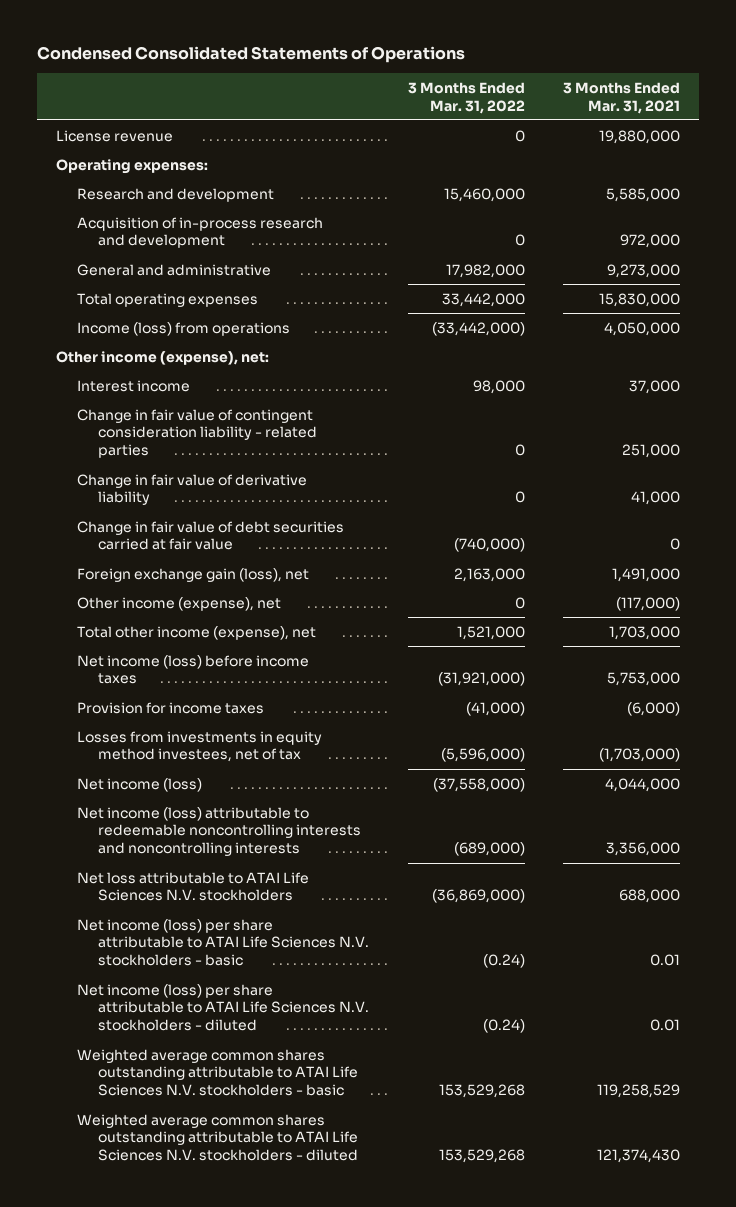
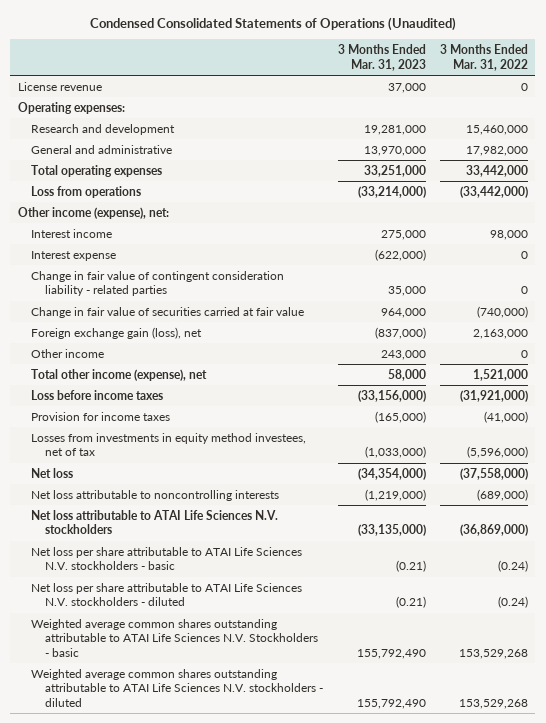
[37,45,466,63] Condensed Consolidated Statements of Operations -> [89,17,456,32] Condensed Consolidated Statements of Operations (Unaudited)
[563,81,681,114] 3 Months Ended Mar. 31, 2021 -> none
none -> [337,44,426,71] 3 Months Ended Mar. 31, 2023
[77,216,324,249] Acquisition of in-process research and development -> none
[77,321,291,336] Income (loss) from operations -> [31,185,142,198] Loss from operations
none -> [31,250,117,261] Interest expense
[77,473,308,506] Change in fair value of derivative liability -> none
[77,520,345,551] Change in fair value of debt securities carried at fair value -> [31,306,305,318] Change in fair value of securities carried at fair value
[77,596,282,611] Other income (expense), net -> [31,348,105,358] Other income
[77,654,310,685] Net income (loss) before income taxes -> [31,389,164,400] Loss before income taxes
[77,777,203,792] Net income (loss) -> [31,467,74,478] Net loss
[77,806,362,857] Net income (loss) attributable to redeemable noncontrolling interests and noncontrolling interests -> [31,489,280,501] Net loss attributable to noncontrolling interests
[77,918,370,967] Net income (loss) per share attributable to ATAI Life Sciences N.V. stockholders - basic -> [31,546,303,571] Net loss per share attributable to ATAI Life Sciences N.V. stockholders - basic
[77,983,370,1032] Net income (loss) per share attributable to ATAI Life Sciences N.V. stockholders - diluted -> [31,582,303,607] Net loss per share attributable to ATAI Life Sciences N.V. stockholders - diluted
[77,1048,359,1097] Weighted average common shares outstanding attributable to ATAI Life Sciences N.V. stockholders - basic -> [31,618,319,657] Weighted average common shares outstanding attributable to ATAI Life Sciences N.V. Stockholders - basic

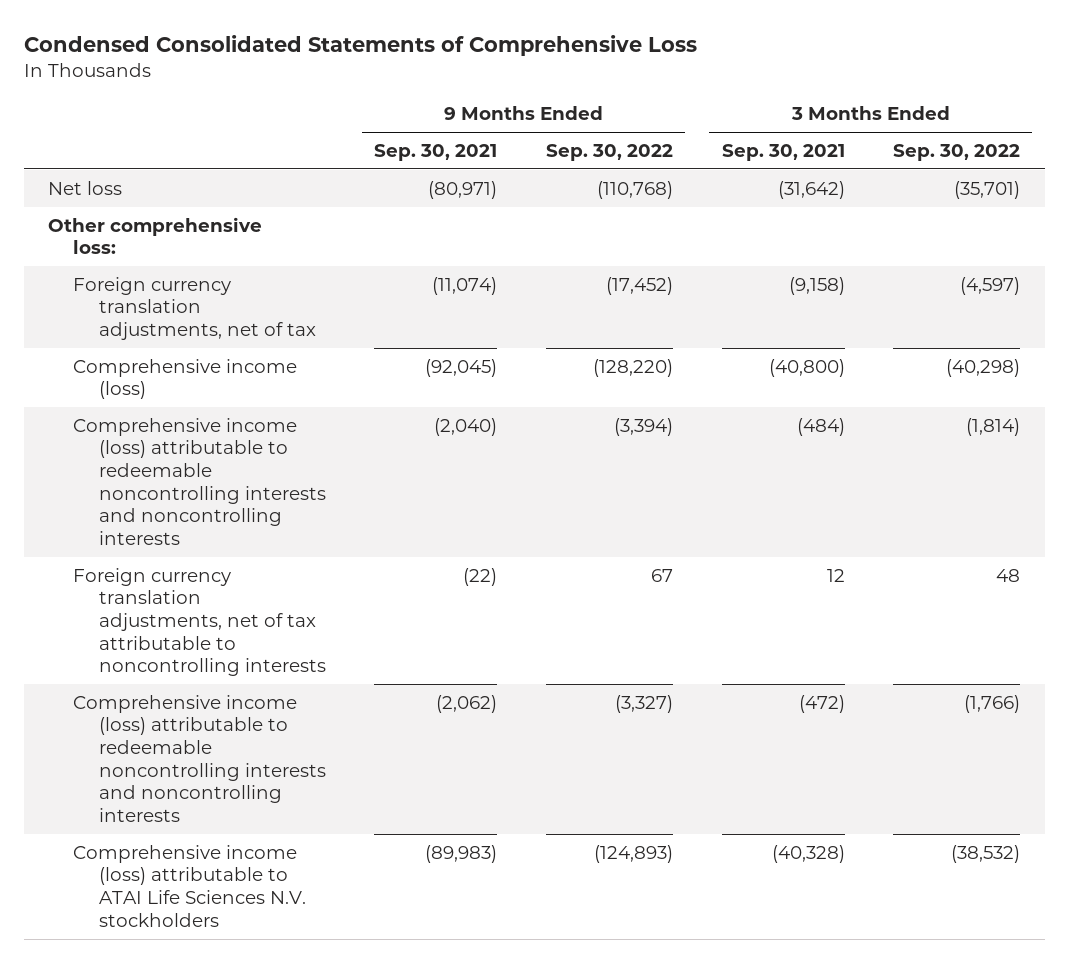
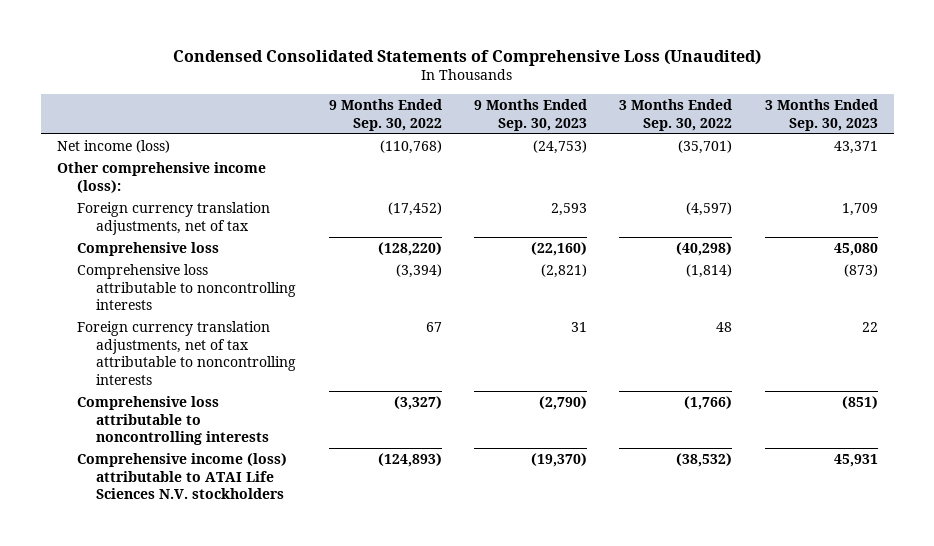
[23,35,697,57] Condensed Consolidated Statements of Comprehensive Loss -> [173,48,762,66] Condensed Consolidated Statements of Comprehensive Loss (Unaudited)
[374,143,498,161] Sep. 30, 2021 -> none
[721,143,845,161] Sep. 30, 2021 -> none
none -> [474,99,588,131] 9 Months Ended Sep. 30, 2023
none -> [764,99,878,131] 3 Months Ended Sep. 30, 2023
[48,180,123,195] Net loss -> [56,139,170,153] Net income (loss)
[48,216,263,255] Other comprehensive loss: -> [56,161,266,193] Other comprehensive income (loss):
[73,358,298,400] Comprehensive income (loss) -> [76,241,219,256] Comprehensive loss
[73,417,326,545] Comprehensive income (loss) attributable to redeemable noncontrolling interests and noncontrolling interests -> [76,263,297,311] Comprehensive loss attributable to noncontrolling interests
[73,694,326,822] Comprehensive income (loss) attributable to redeemable noncontrolling interests and noncontrolling interests -> [76,395,270,446] Comprehensive loss attributable to noncontrolling interests

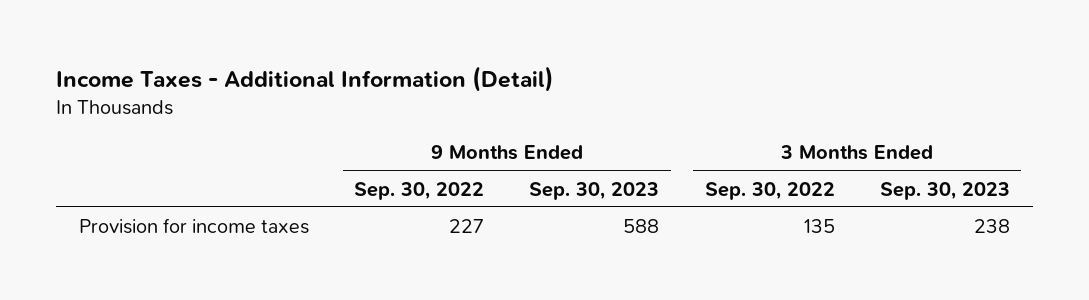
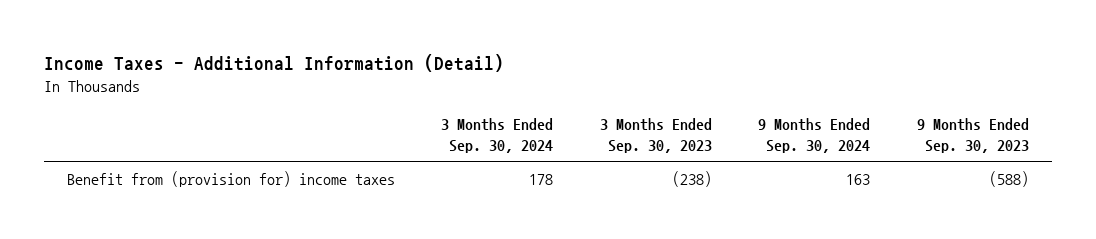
[354,181,485,200] Sep. 30, 2022 -> none
[704,181,835,200] Sep. 30, 2022 -> none
none -> [441,117,554,153] 3 Months Ended Sep. 30, 2024
none -> [758,117,871,153] 9 Months Ended Sep. 30, 2024
[78,218,309,235] Provision for income taxes -> [67,170,396,187] Benefit from (provision for) income taxes
[623,219,660,234] 588 -> [988,170,1029,187] (588)
[973,219,1010,234] 238 -> [671,170,712,187] (238)

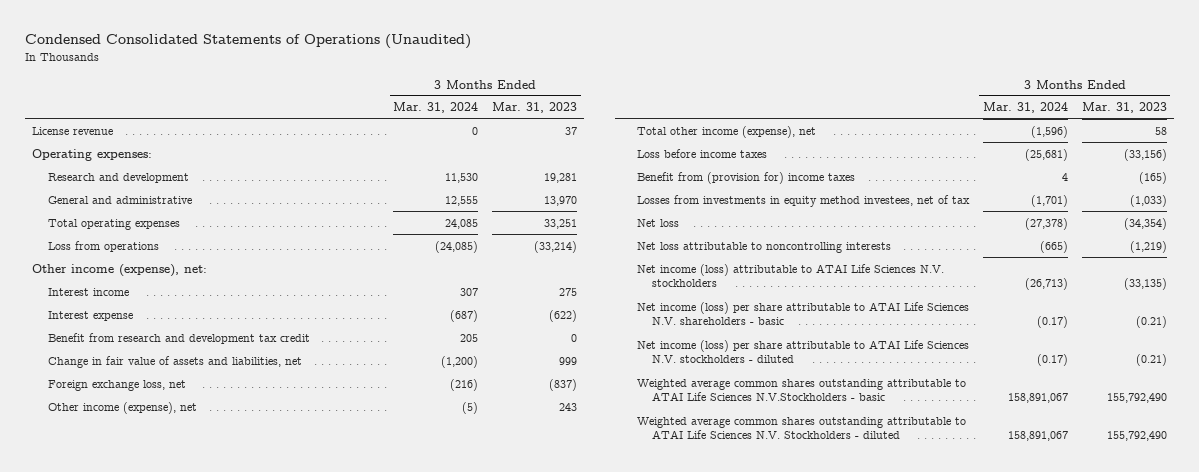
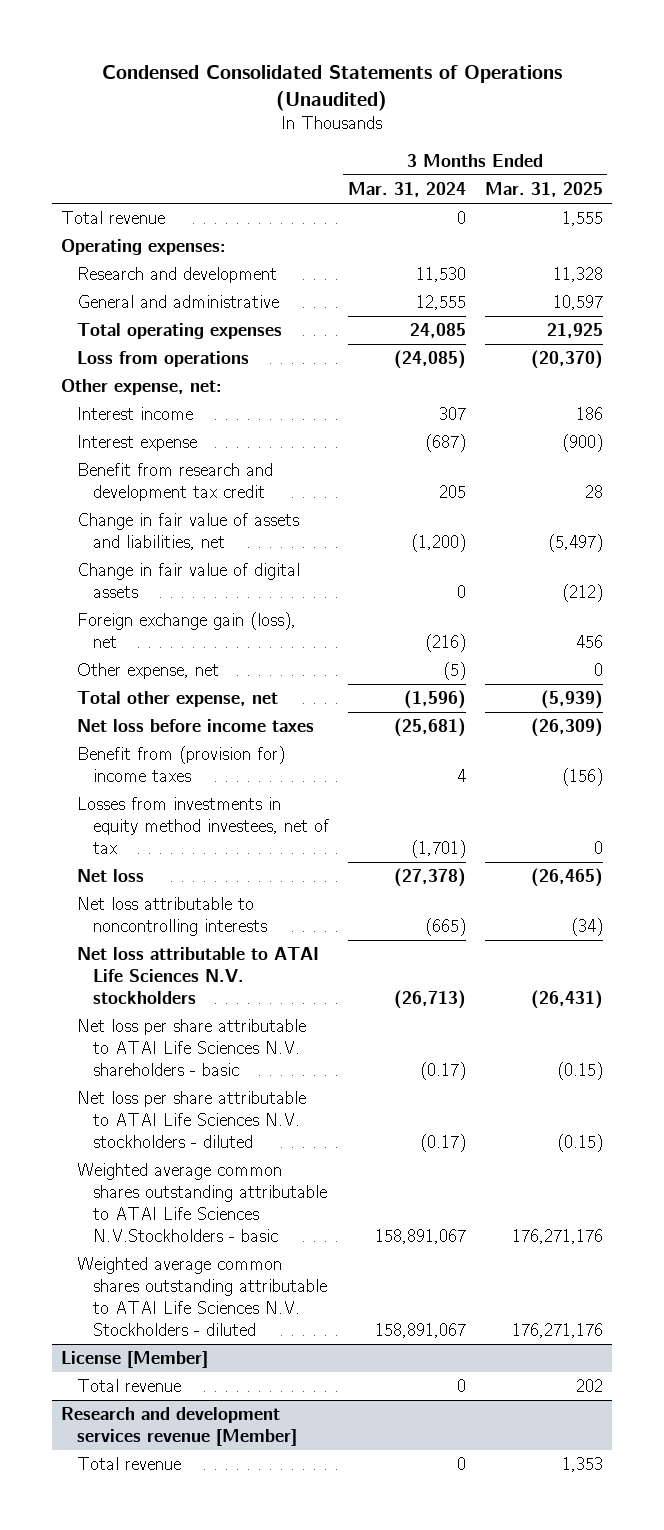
[492,102,578,114] Mar. 31, 2023 -> none
none -> [484,182,603,198] Mar. 31, 2025
[32,126,114,135] License revenue -> [61,211,166,225] Total revenue
[32,263,208,277] Other income (expense), net: -> [61,379,223,396] Other expense, net:
none -> [77,563,301,599] Change in fair value of digital assets
[47,379,186,391] Foreign exchange loss, net -> [77,612,297,649] Foreign exchange gain (loss), net
[47,401,197,414] Other income (expense), net -> [77,663,220,680] Other expense, net
[637,125,817,138] Total other income (expense), net -> [77,691,279,708] Total other expense, net
[637,148,768,158] Loss before income taxes -> [77,719,315,733] Net loss before income taxes
[637,263,945,288] Net income (loss) attributable to ATAI Life Sciences N.V. stockholders -> [77,947,320,1005] Net loss attributable to ATAI Life Sciences N.V. stockholders
[637,301,970,326] Net income (loss) per share attributable to ATAI Life Sciences N.V. shareholders - basic -> [77,1019,307,1077] Net loss per share attributable to ATAI Life Sciences N.V. shareholders - basic
[637,339,970,364] Net income (loss) per share attributable to ATAI Life Sciences N.V. stockholders - diluted -> [77,1091,307,1149] Net loss per share attributable to ATAI Life Sciences N.V. stockholders - diluted
none -> [61,1351,209,1369] License [Member]
none -> [77,1379,182,1393] Total revenue
none -> [61,1407,298,1447] Research and development services revenue [Member]
none -> [77,1457,182,1471] Total revenue

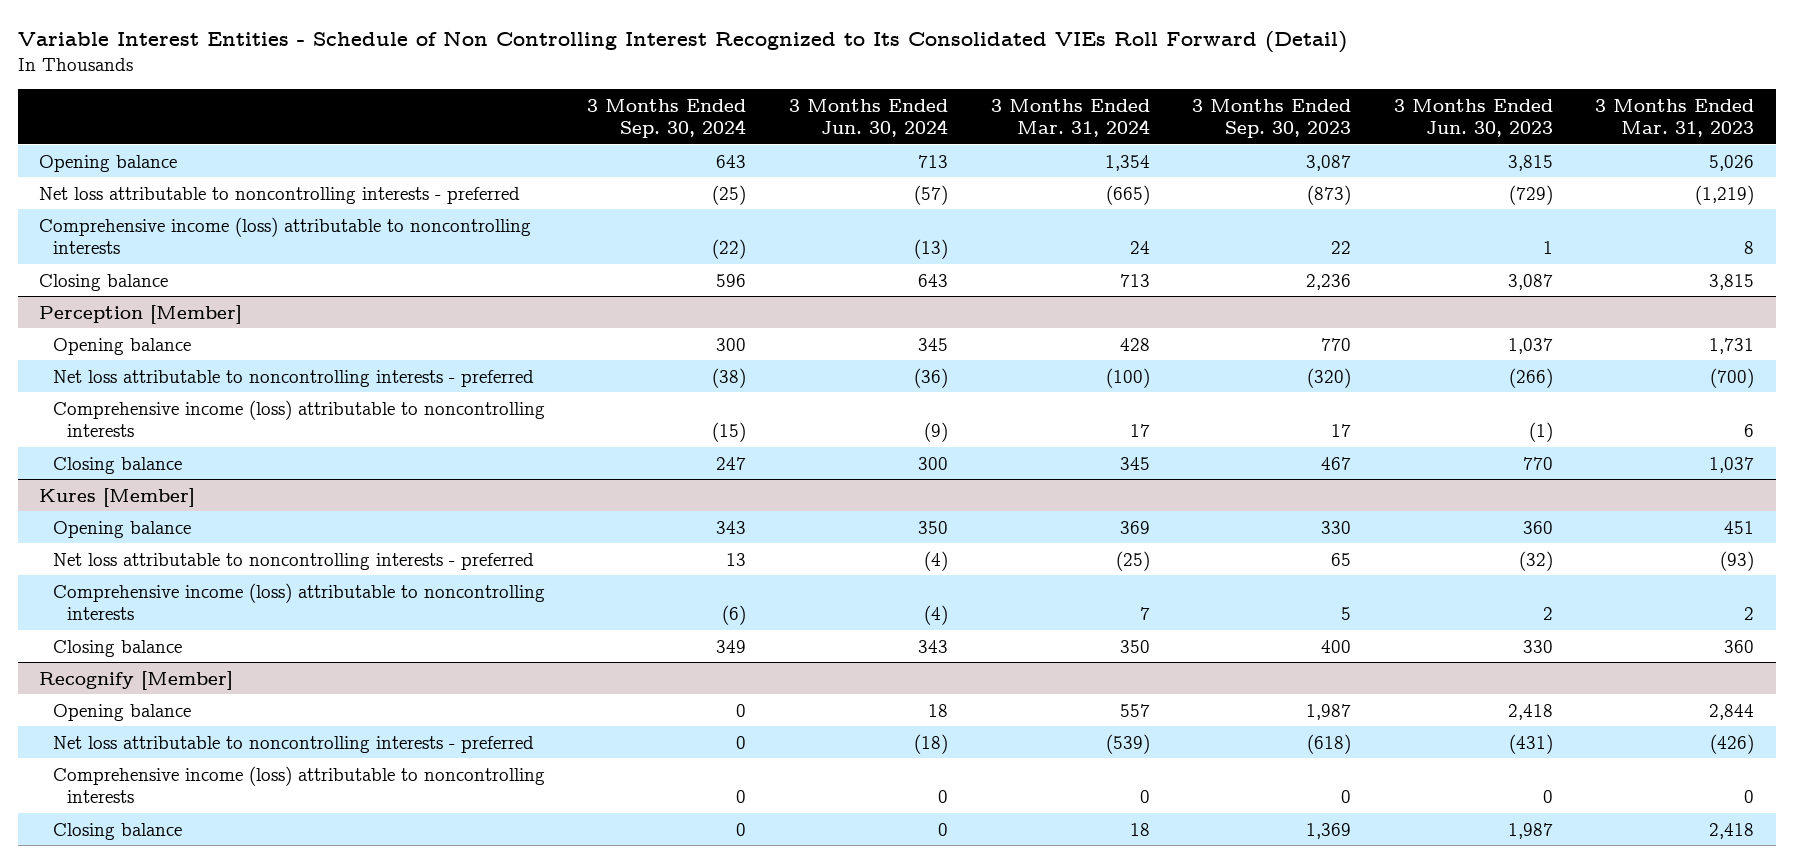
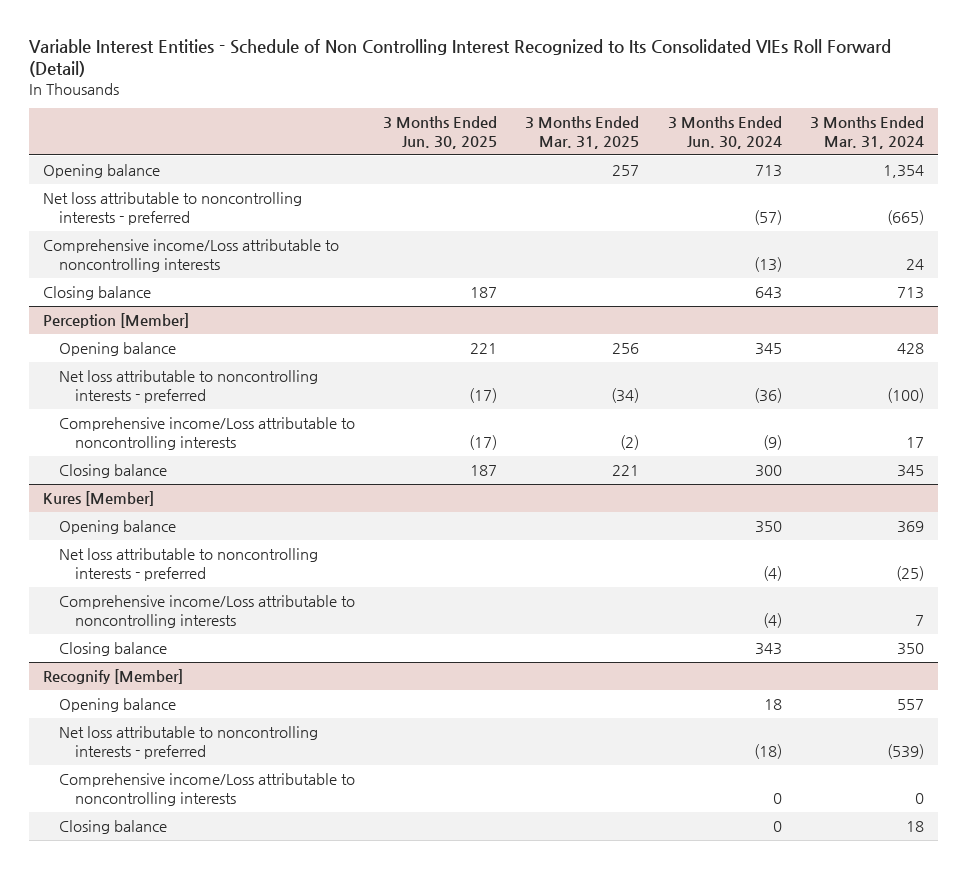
[587,98,747,138] 3 Months Ended Sep. 30, 2024 -> none
[1192,98,1352,138] 3 Months Ended Sep. 30, 2023 -> none
[1393,98,1553,137] 3 Months Ended Jun. 30, 2023 -> none
[1595,98,1755,137] 3 Months Ended Mar. 31, 2023 -> none
none -> [383,116,498,149] 3 Months Ended Jun. 30, 2025
none -> [525,116,640,149] 3 Months Ended Mar. 31, 2025
[38,216,531,254] Comprehensive income (loss) attributable to noncontrolling interests -> [43,239,340,272] Comprehensive income/Loss attributable to noncontrolling interests
[52,399,545,437] Comprehensive income (loss) attributable to noncontrolling interests -> [59,417,356,450] Comprehensive income/Loss attributable to noncontrolling interests
[52,582,545,620] Comprehensive income (loss) attributable to noncontrolling interests -> [59,595,356,628] Comprehensive income/Loss attributable to noncontrolling interests
[52,765,545,803] Comprehensive income (loss) attributable to noncontrolling interests -> [59,773,356,806] Comprehensive income/Loss attributable to noncontrolling interests

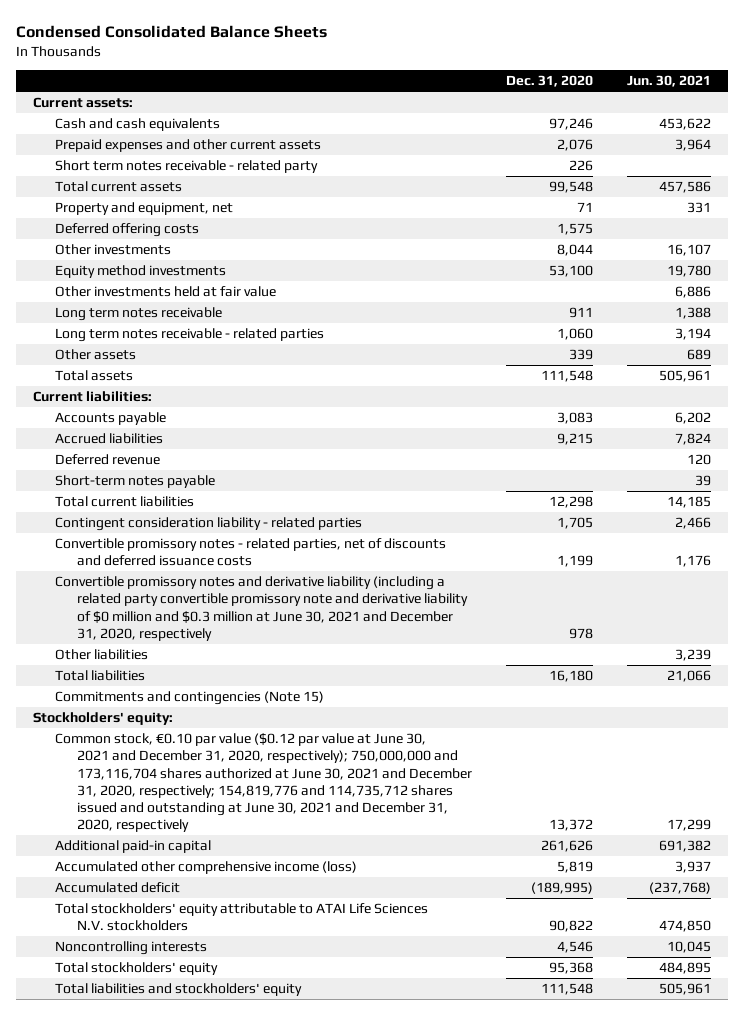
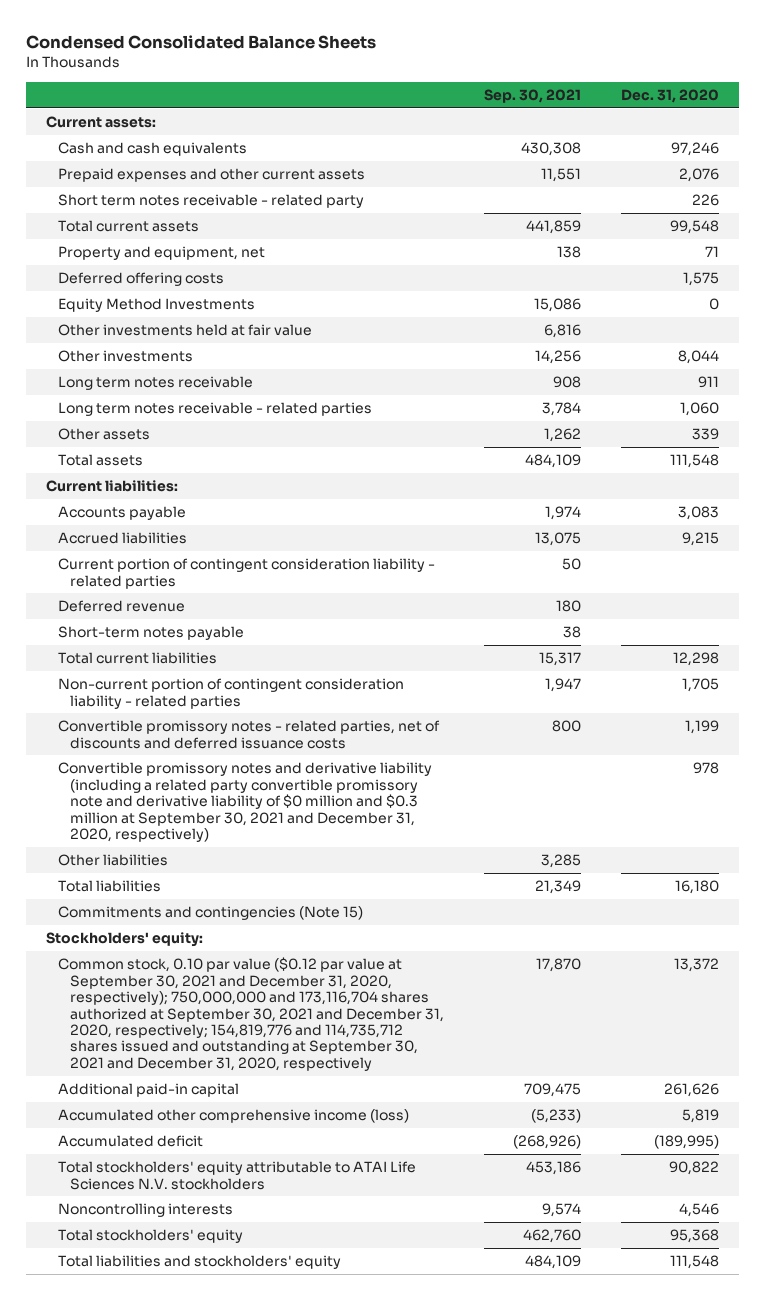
[627,75,712,88] Jun. 30, 2021 -> none
none -> [483,88,581,103] Sep. 30, 2021
[54,265,226,279] Equity method investments -> [57,298,255,313] Equity Method Investments
[548,265,593,278] 53,100 -> [709,298,720,311] 0
[54,244,171,256] Other investments -> [57,350,193,363] Other investments
none -> [57,558,435,589] Current portion of contingent consideration liability - related parties
[54,517,362,532] Contingent consideration liability - related parties -> [57,678,404,709] Non-current portion of contingent consideration liability - related parties
[54,576,468,641] Convertible promissory notes and derivative liability (including a related party convertible promissory note and derivative liability of $0 million and $0.3 million at June 30, 2021 and December 31, 2020, respectively -> [57,762,432,843] Convertible promissory notes and derivative liability (including a related party convertible promissory note and derivative liability of $0 million and $0.3 million at September 30, 2021 and December 31, 2020, respectively)
[54,733,472,833] Common stock, €0.10 par value ($0.12 par value at June 30, 2021 and December 31, 2020, respectively); 750,000,000 and 173,116,704 shares authorized at June 30, 2021 and December 31, 2020, respectively; 154,819,776 and 114,735,712 shares issued and outstanding at June 30, 2021 and December 31, 2020, respectively -> [57,957,444,1071] Common stock, 0.10 par value ($0.12 par value at September 30, 2021 and December 31, 2020, respectively); 750,000,000 and 173,116,704 shares authorized at September 30, 2021 and December 31, 2020, respectively; 154,819,776 and 114,735,712 shares issued and outstanding at September 30, 2021 and December 31, 2020, respectively

